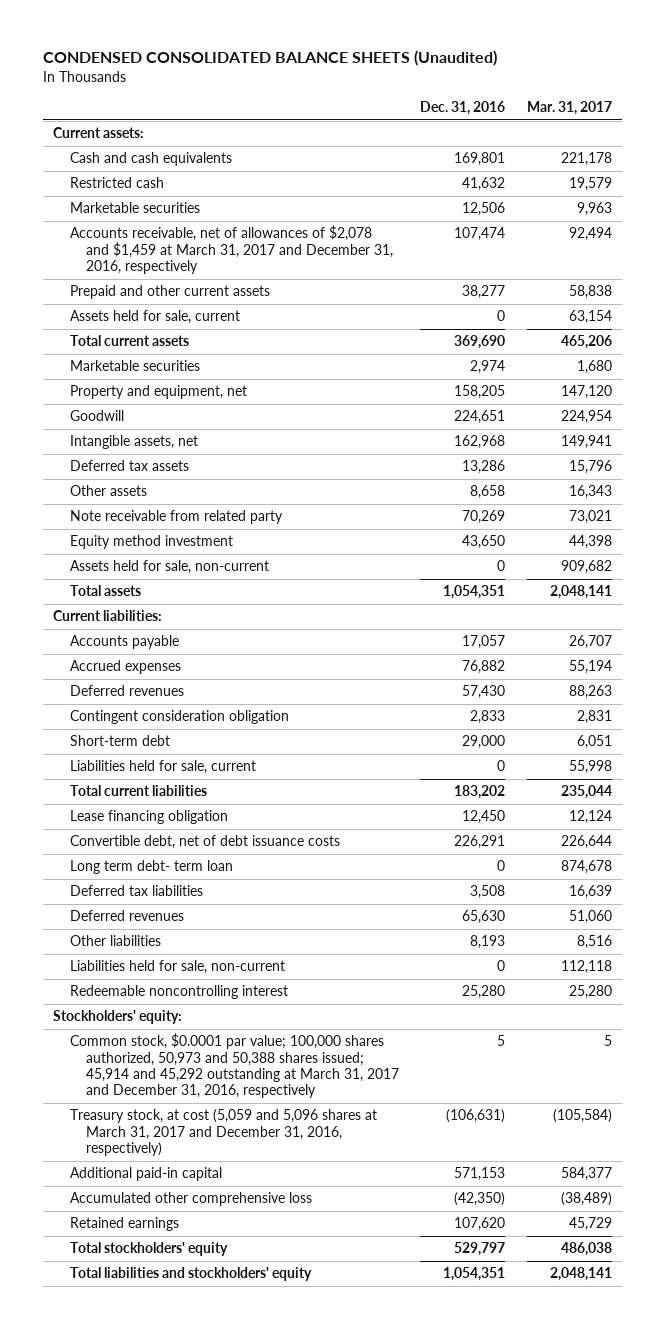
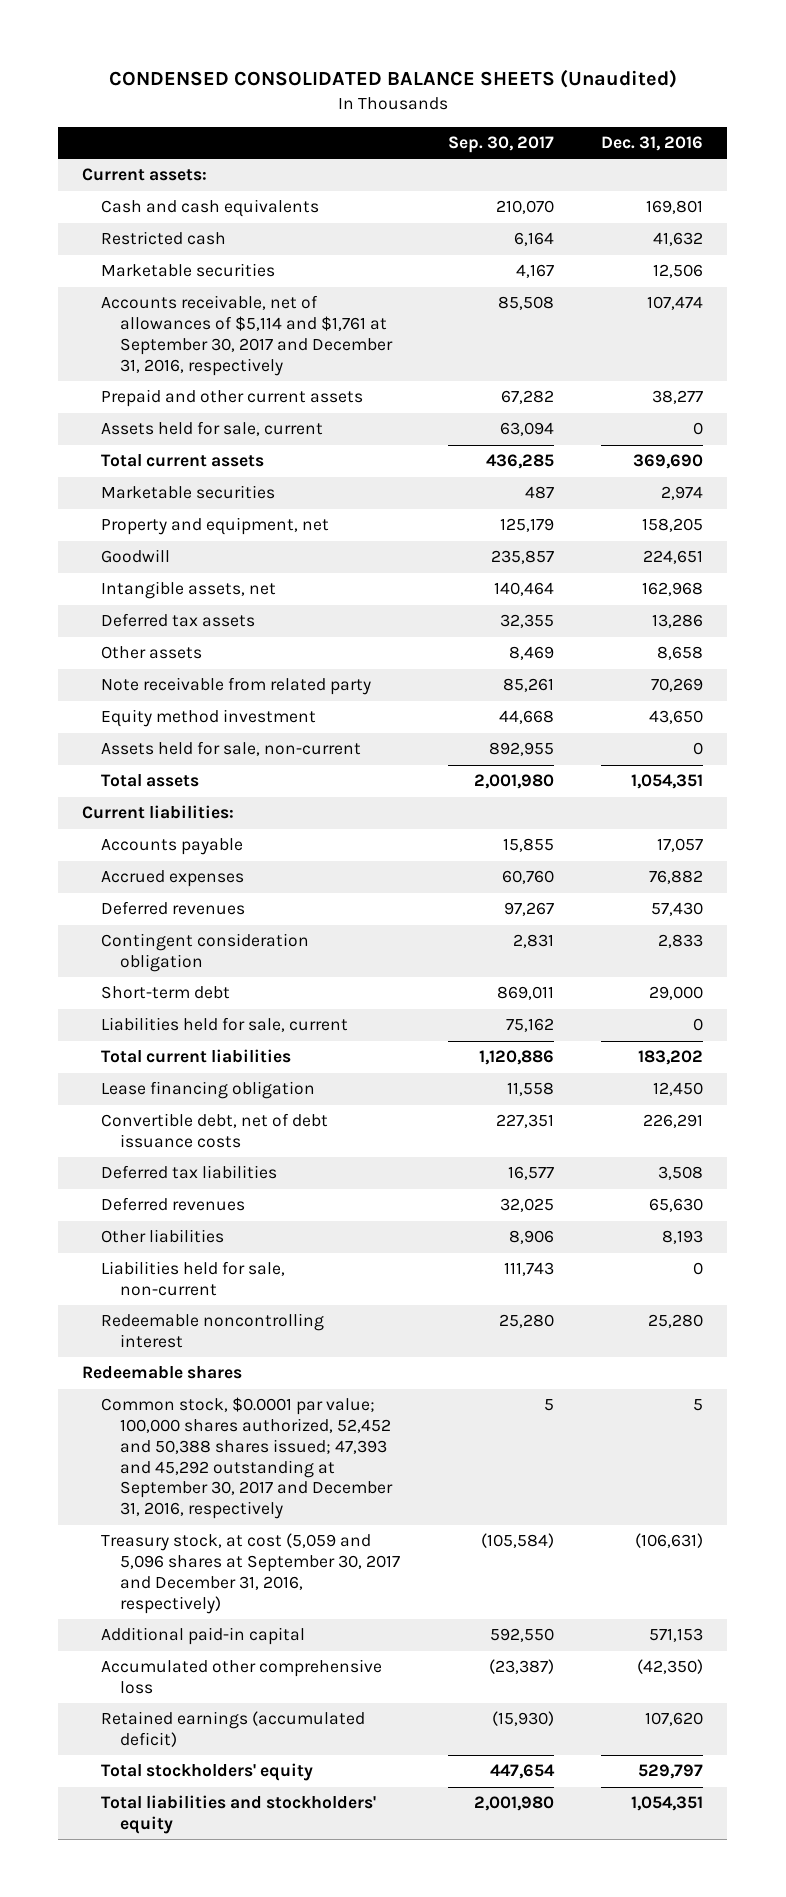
[526,101,612,116] Mar. 31, 2017 -> none
none -> [447,135,554,153] Sep. 30, 2017
[69,225,393,274] Accounts receivable, net of allowances of $2,078 and $1,459 at March 31, 2017 and December 31, 2016, respectively -> [101,295,394,376] Accounts receivable, net of allowances of $5,114 and $1,761 at September 30, 2017 and December 31, 2016, respectively
[69,860,233,875] Long term debt- term loan -> none
[53,1010,183,1025] Stockholders' equity: -> [82,1366,243,1380] Redeemable shares
[69,1033,399,1099] Common stock, $0.0001 par value; 100,000 shares authorized, 50,973 and 50,388 shares issued; 45,914 and 45,292 outstanding at March 31, 2017 and December 31, 2016, respectively -> [101,1397,394,1520] Common stock, $0.0001 par value; 100,000 shares authorized, 52,452 and 50,388 shares issued; 47,393 and 45,292 outstanding at September 30, 2017 and December 31, 2016, respectively
[69,1109,377,1156] Treasury stock, at cost (5,059 and 5,096 shares at March 31, 2017 and December 31, 2016, respectively) -> [101,1533,401,1614] Treasury stock, at cost (5,059 and 5,096 shares at September 30, 2017 and December 31, 2016, respectively)
[69,1217,179,1232] Retained earnings -> [101,1711,366,1748] Retained earnings (accumulated deficit)

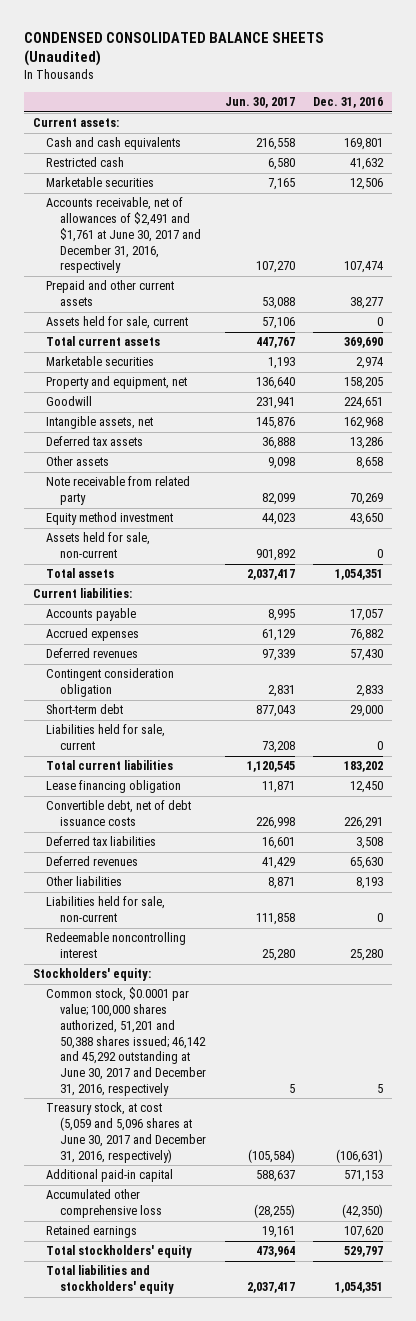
[447,135,554,153] Sep. 30, 2017 -> none
none -> [224,97,295,109] Jun. 30, 2017
[101,295,394,376] Accounts receivable, net of allowances of $5,114 and $1,761 at September 30, 2017 and December 31, 2016, respectively -> [46,197,202,274] Accounts receivable, net of allowances of $2,491 and $1,761 at June 30, 2017 and December 31, 2016, respectively
[82,1366,243,1380] Redeemable shares -> [32,968,151,982] Stockholders' equity:
[101,1397,394,1520] Common stock, $0.0001 par value; 100,000 shares authorized, 52,452 and 50,388 shares issued; 47,393 and 45,292 outstanding at September 30, 2017 and December 31, 2016, respectively -> [46,987,207,1096] Common stock, $0.0001 par value; 100,000 shares authorized, 51,201 and 50,388 shares issued; 46,142 and 45,292 outstanding at June 30, 2017 and December 31, 2016, respectively
[101,1533,401,1614] Treasury stock, at cost (5,059 and 5,096 shares at September 30, 2017 and December 31, 2016, respectively) -> [46,1102,207,1163] Treasury stock, at cost (5,059 and 5,096 shares at June 30, 2017 and December 31, 2016, respectively)
[101,1711,366,1748] Retained earnings (accumulated deficit) -> [46,1225,138,1239] Retained earnings

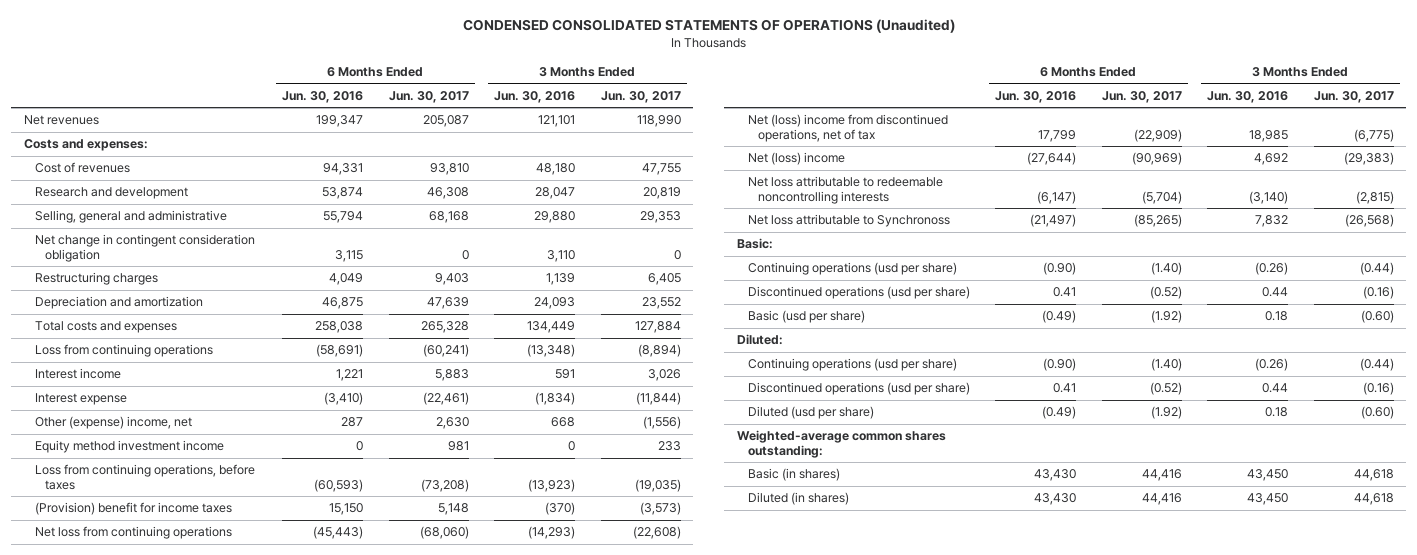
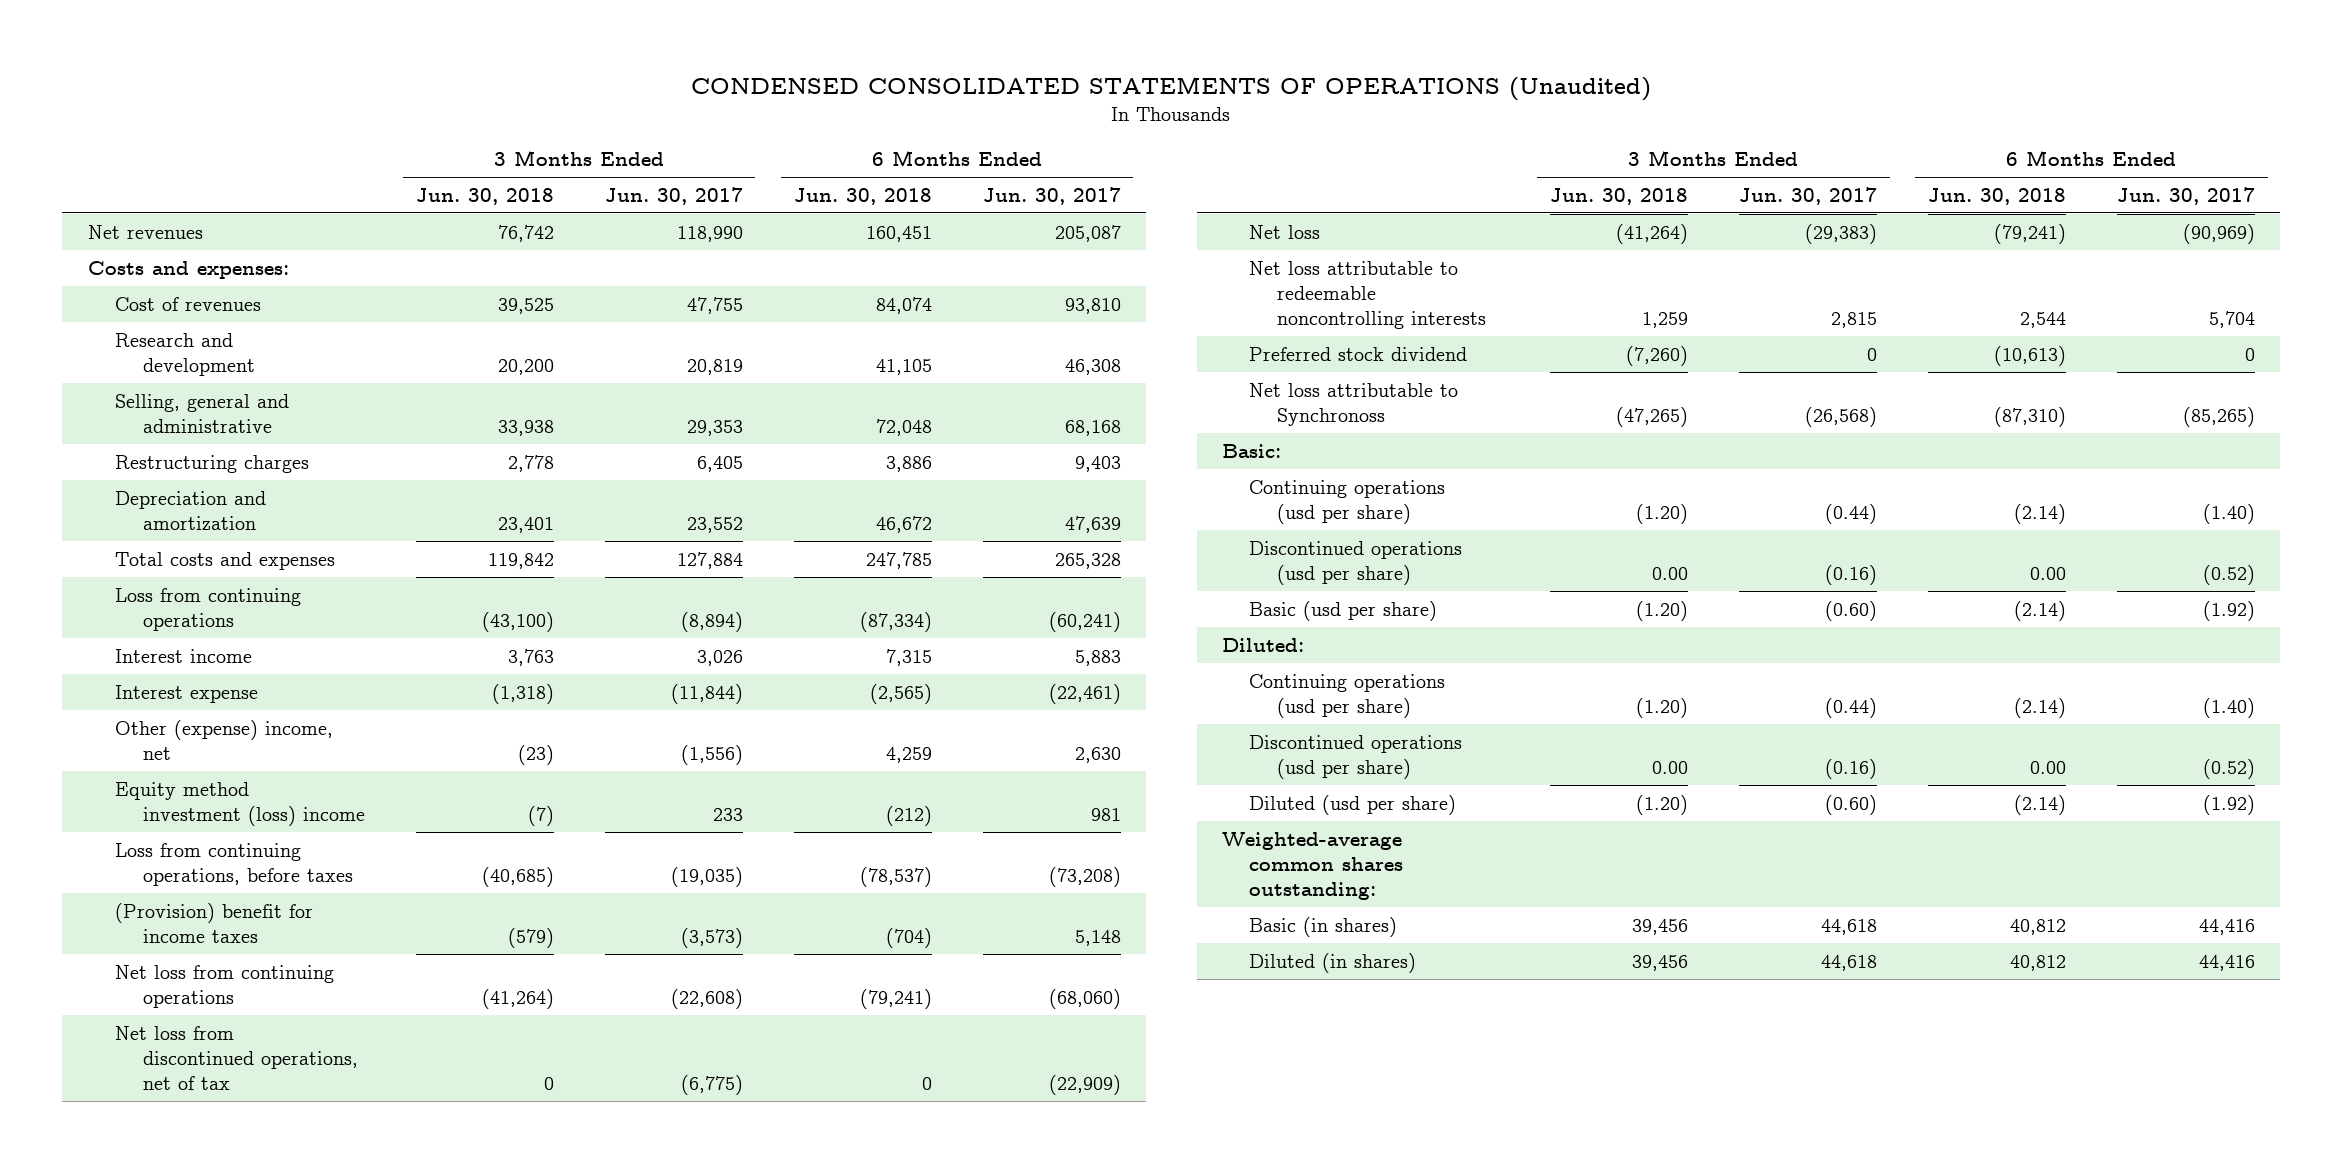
[282,90,364,103] Jun. 30, 2016 -> none
[494,90,576,103] Jun. 30, 2016 -> none
none -> [415,187,554,205] Jun. 30, 2018
none -> [793,187,932,205] Jun. 30, 2018
[34,234,255,262] Net change in contingent consideration obligation -> none
[34,440,224,454] Equity method investment income -> [115,781,365,827] Equity method investment (loss) income
[747,114,948,142] Net (loss) income from discontinued operations, net of tax -> [115,1025,358,1091] Net loss from discontinued operations, net of tax
[747,152,845,166] Net (loss) income -> [1249,224,1321,239] Net loss
[1141,190,1182,204] (5,704) -> [2208,311,2255,329] 5,704
[1355,190,1394,204] (2,815) -> [1830,312,1877,329] 2,815
none -> [1249,346,1468,361] Preferred stock dividend

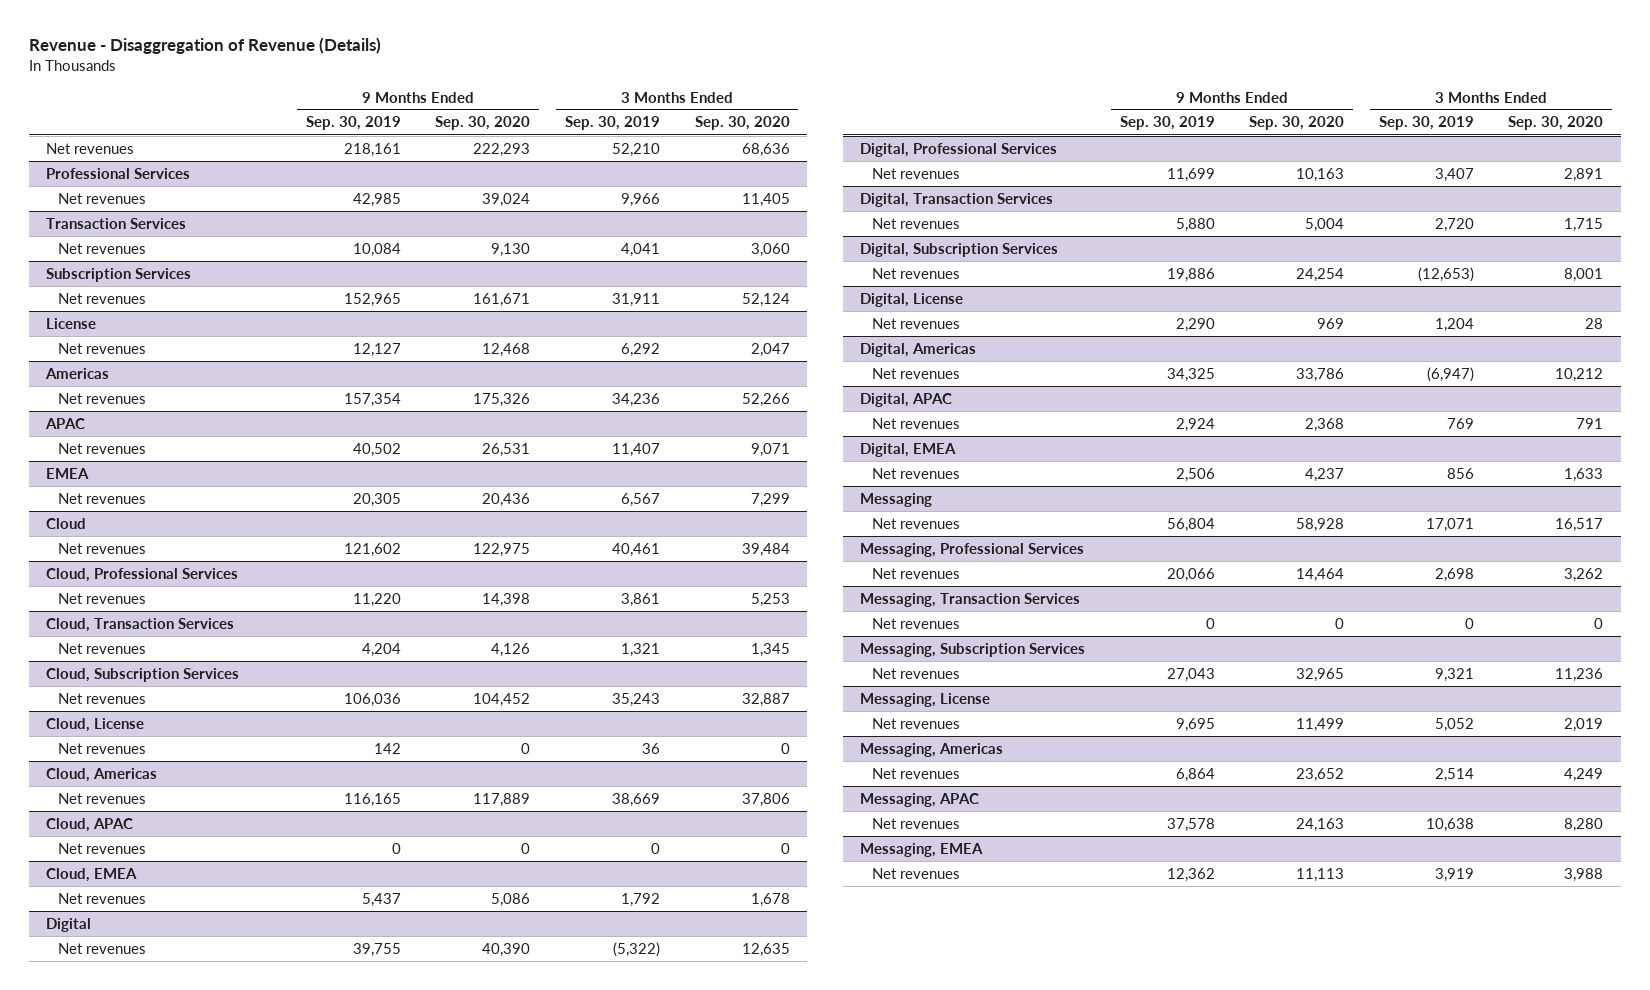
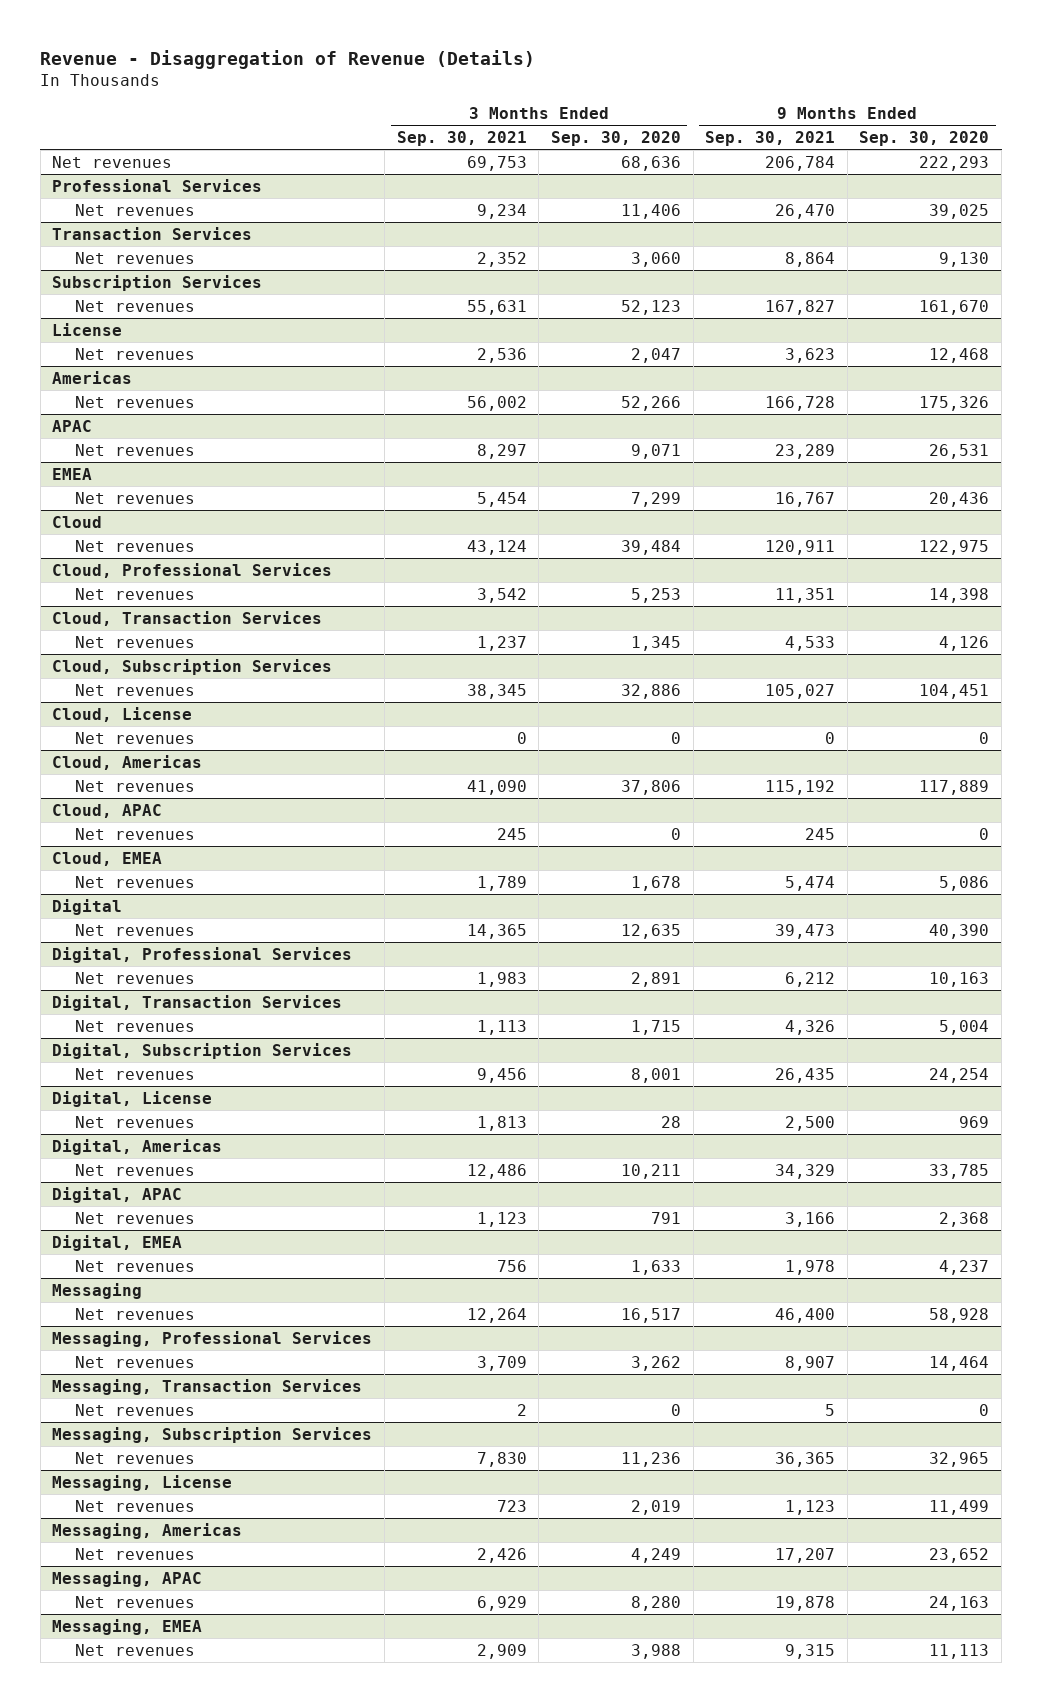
[305,116,401,131] Sep. 30, 2019 -> none
[564,116,660,131] Sep. 30, 2019 -> none
none -> [396,131,527,147] Sep. 30, 2021
none -> [705,131,836,147] Sep. 30, 2021
[482,192,531,207] 39,024 -> [929,203,990,219] 39,025
[741,192,790,207] 11,405 -> [620,203,681,219] 11,406
[473,292,531,307] 161,671 -> [919,299,990,315] 161,670
[741,292,790,307] 52,124 -> [620,299,681,315] 52,123
[473,692,531,707] 104,452 -> [919,683,990,699] 104,451
[741,692,790,707] 32,887 -> [620,683,681,699] 32,886
[1296,367,1345,382] 33,786 -> [929,1163,990,1179] 33,785
[1555,367,1604,382] 10,212 -> [620,1163,681,1179] 10,211

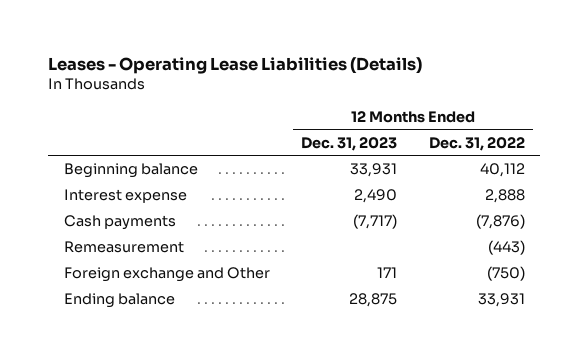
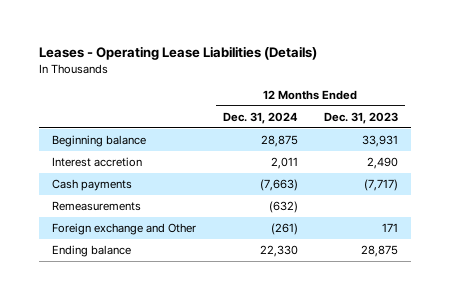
[428,136,525,151] Dec. 31, 2022 -> none
none -> [222,111,298,124] Dec. 31, 2024
[63,189,187,204] Interest expense -> [52,156,143,167] Interest accretion
[63,241,184,254] Remeasurement -> [52,200,142,211] Remeasurements

